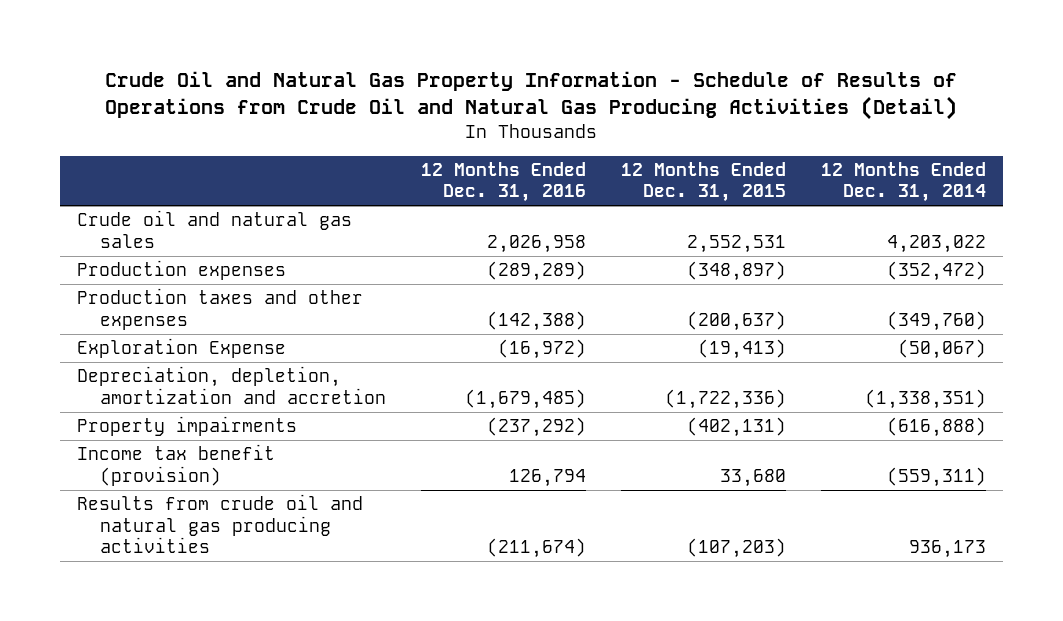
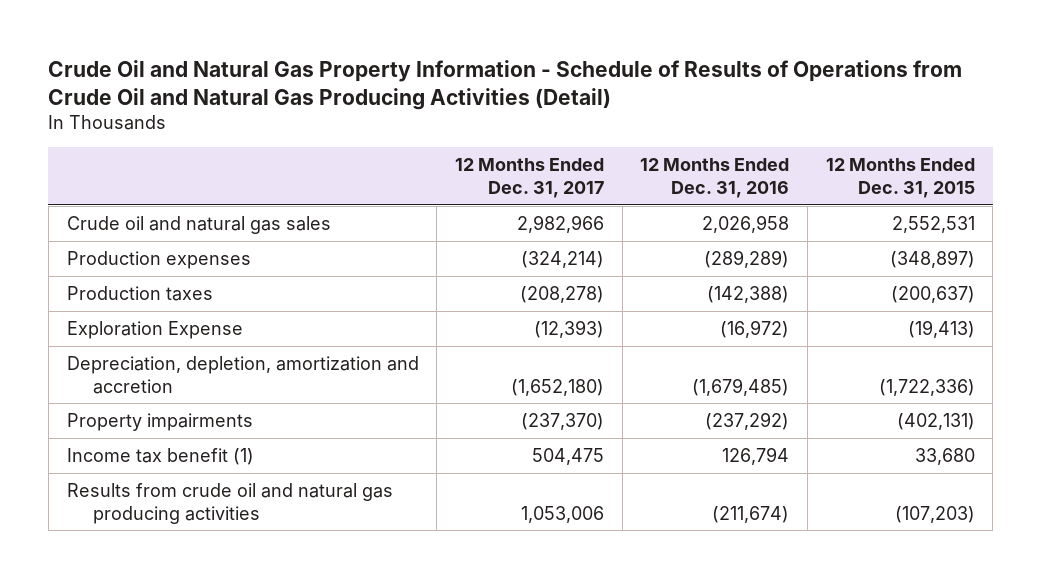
[820,161,986,203] 12 Months Ended Dec. 31, 2014 -> none
none -> [454,158,604,198] 12 Months Ended Dec. 31, 2017
[76,288,363,330] Production taxes and other expenses -> [66,286,213,302] Production taxes
[76,444,275,486] Income tax benefit (provision) -> [66,448,254,466] Income tax benefit (1)

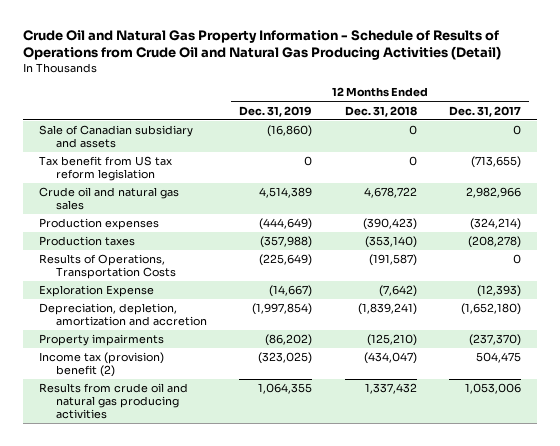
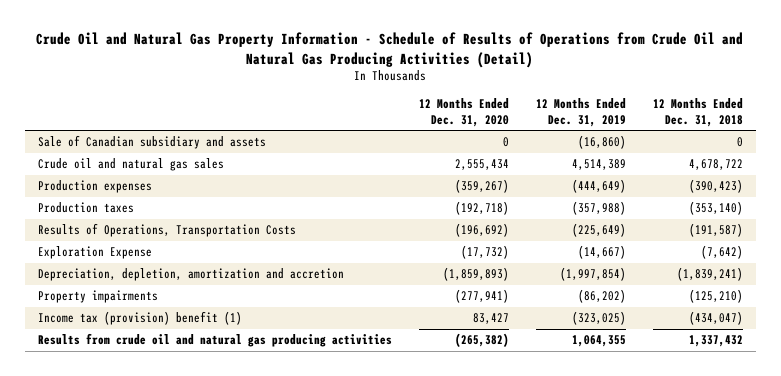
[449,105,522,117] Dec. 31, 2017 -> none
none -> [418,98,509,127] 12 Months Ended Dec. 31, 2020
[39,156,173,182] Tax benefit from US tax reform legislation -> none
[39,352,165,378] Income tax (provision) benefit (2) -> [38,311,243,326] Income tax (provision) benefit (1)

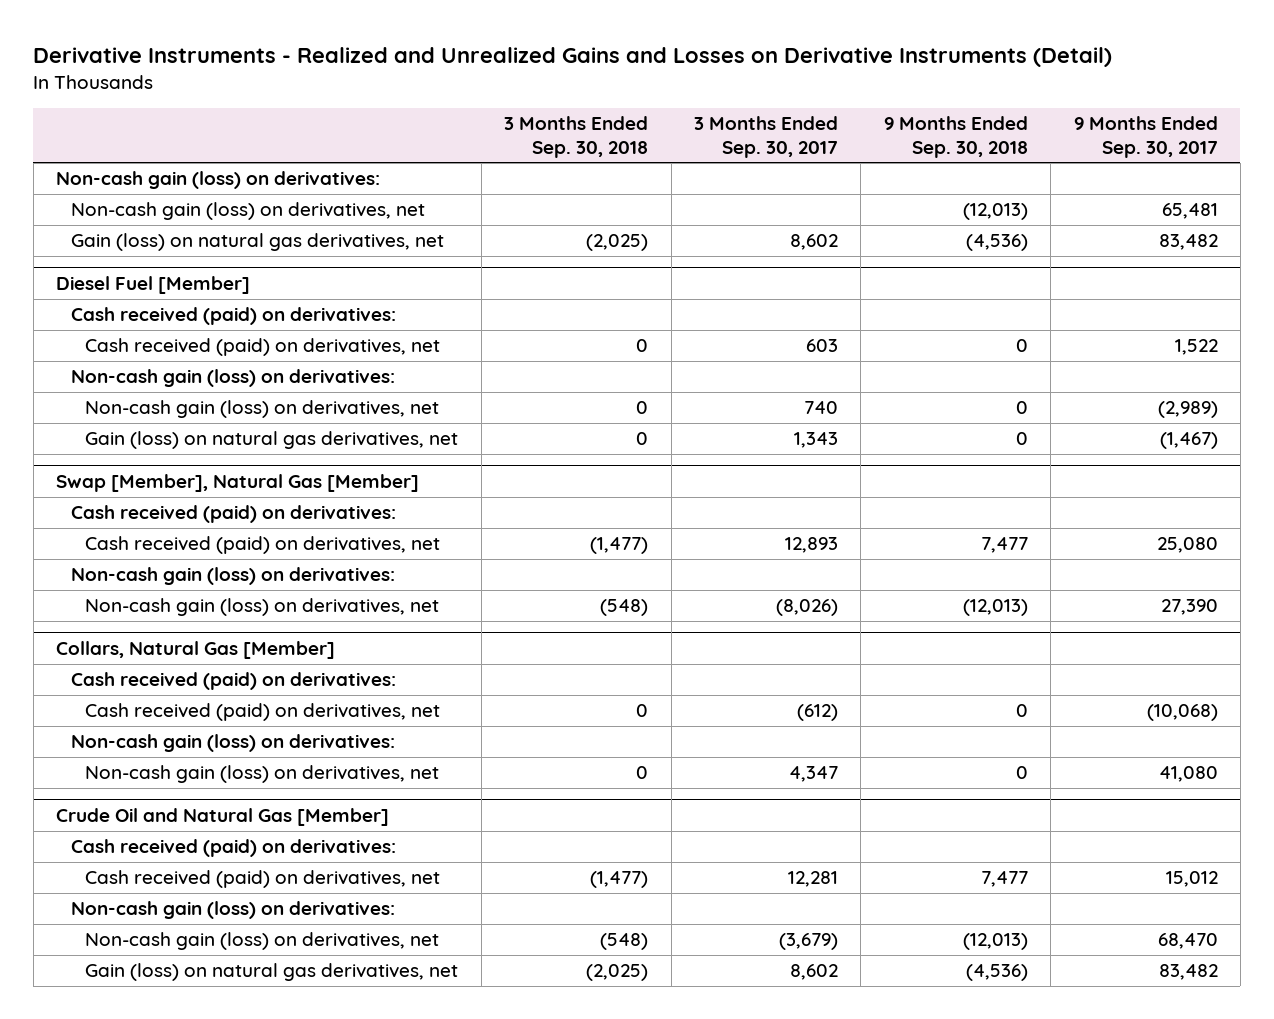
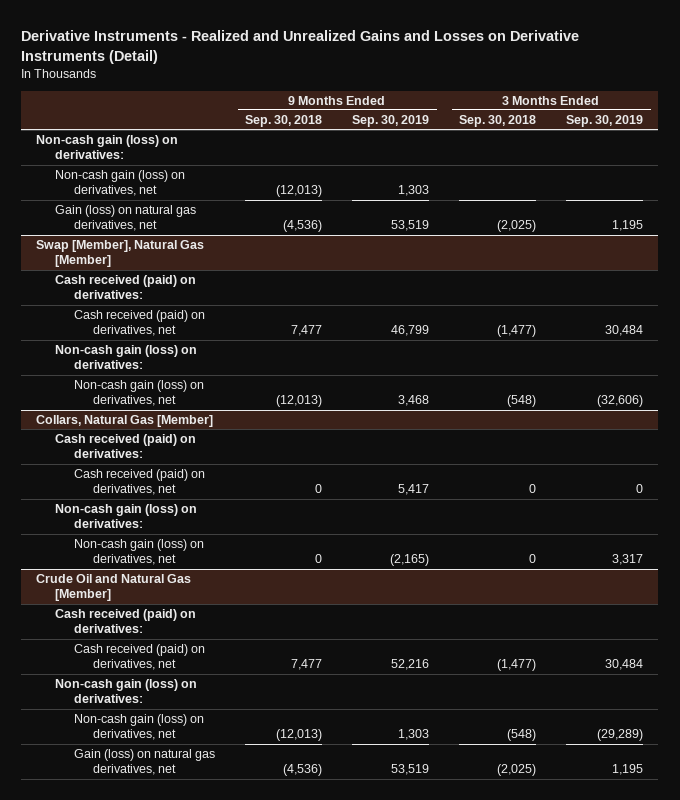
[693,116,838,158] 3 Months Ended Sep. 30, 2017 -> none
[1073,116,1218,158] 9 Months Ended Sep. 30, 2017 -> none
none -> [352,114,430,127] Sep. 30, 2019
none -> [566,114,644,127] Sep. 30, 2019
[56,275,251,294] Diesel Fuel [Member] -> none
[70,307,396,326] Cash received (paid) on derivatives: -> none
[85,338,441,357] Cash received (paid) on derivatives, net -> none
[70,369,395,388] Non-cash gain (loss) on derivatives: -> none
[85,400,440,419] Non-cash gain (loss) on derivatives, net -> none
[85,431,459,450] Gain (loss) on natural gas derivatives, net -> none

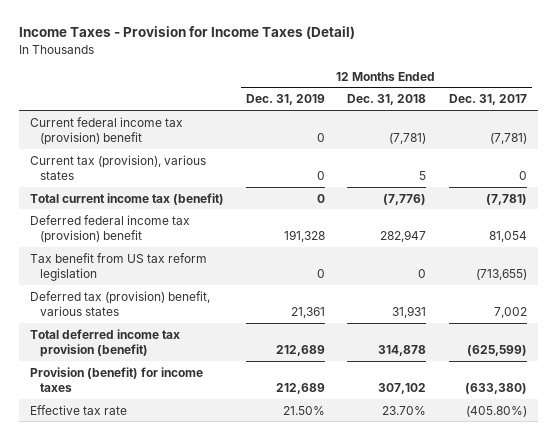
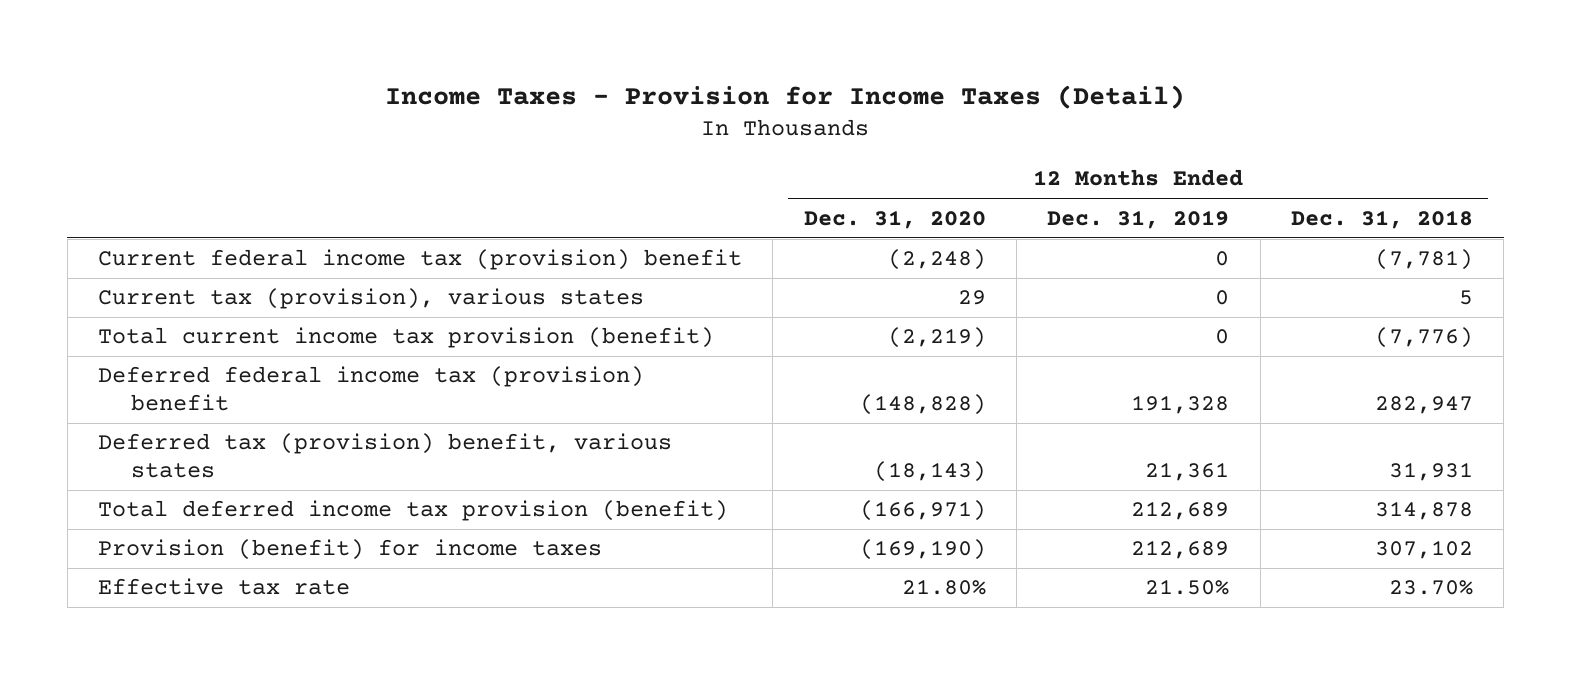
[448,94,527,106] Dec. 31, 2017 -> none
none -> [803,209,986,229] Dec. 31, 2020
[30,192,225,205] Total current income tax (benefit) -> [97,327,714,349] Total current income tax provision (benefit)
[30,252,208,281] Tax benefit from US tax reform legislation -> none

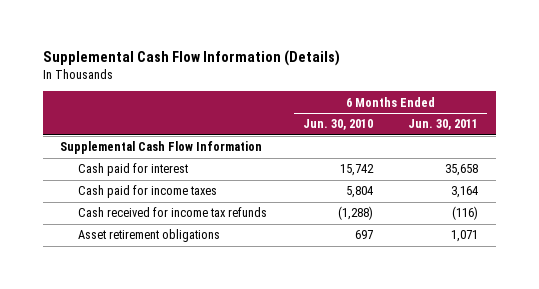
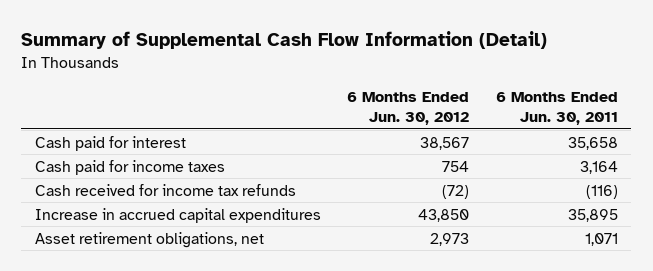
[42,50,340,67] Supplemental Cash Flow Information (Details) -> [21,31,548,50] Summary of Supplemental Cash Flow Information (Detail)
[302,119,373,131] Jun. 30, 2010 -> none
none -> [347,91,470,126] 6 Months Ended Jun. 30, 2012
[60,141,263,155] Supplemental Cash Flow Information -> none
none -> [34,207,321,223] Increase in accrued capital expenditures
[78,229,221,243] Asset retirement obligations -> [34,231,264,248] Asset retirement obligations, net

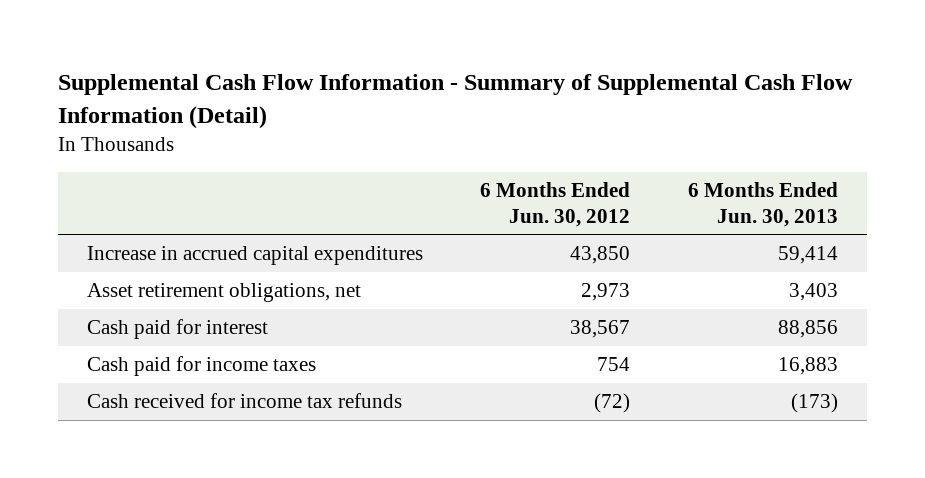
[21,31,548,50] Summary of Supplemental Cash Flow Information (Detail) -> [57,74,853,129] Supplemental Cash Flow Information - Summary of Supplemental Cash Flow Information (Detail)
[495,91,618,126] 6 Months Ended Jun. 30, 2011 -> none
none -> [688,181,839,227] 6 Months Ended Jun. 30, 2013
[34,207,321,223] Increase in accrued capital expenditures -> [86,246,423,266] Increase in accrued capital expenditures
[34,231,264,248] Asset retirement obligations, net -> [86,283,361,303] Asset retirement obligations, net

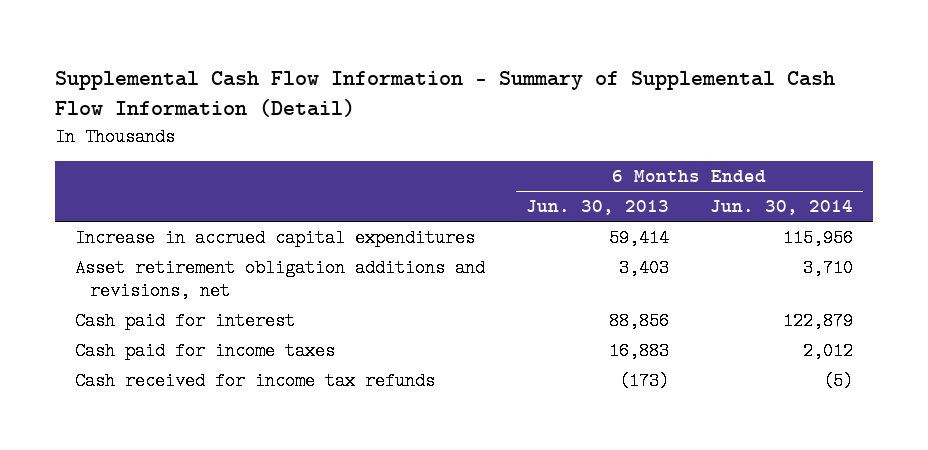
[480,181,631,227] 6 Months Ended Jun. 30, 2012 -> none
none -> [709,200,853,216] Jun. 30, 2014
[86,283,361,303] Asset retirement obligations, net -> [75,259,486,300] Asset retirement obligation additions and revisions, net

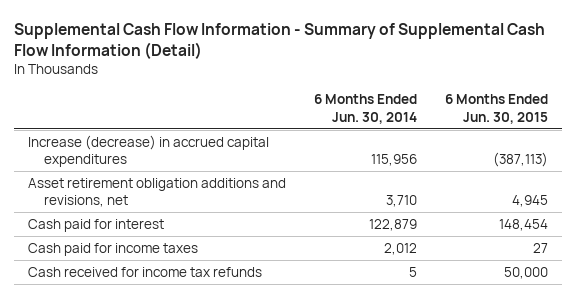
[525,200,669,216] Jun. 30, 2013 -> none
none -> [445,94,549,124] 6 Months Ended Jun. 30, 2015
[75,229,476,248] Increase in accrued capital expenditures -> [28,134,270,168] Increase (decrease) in accrued capital expenditures
[822,372,853,391] (5) -> [409,266,418,277] 5

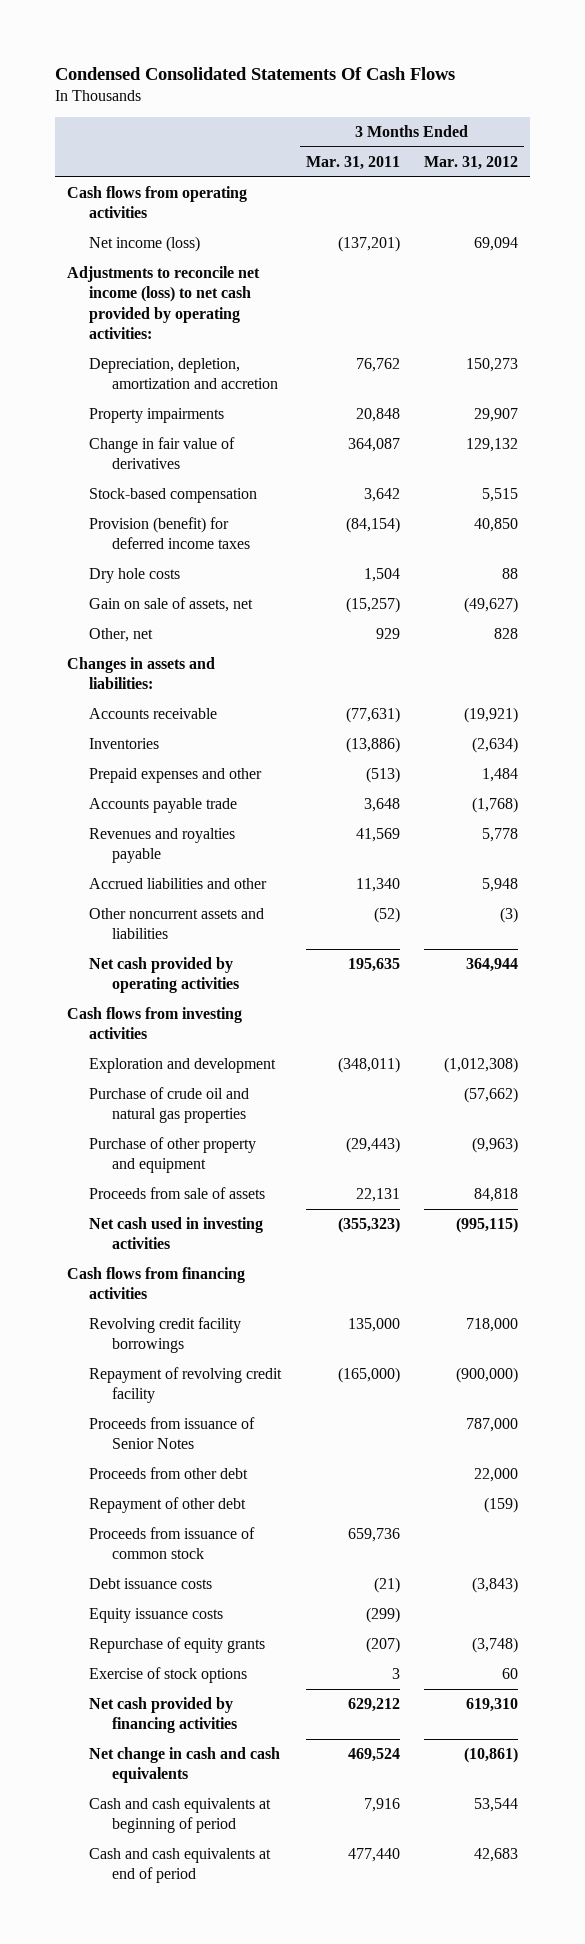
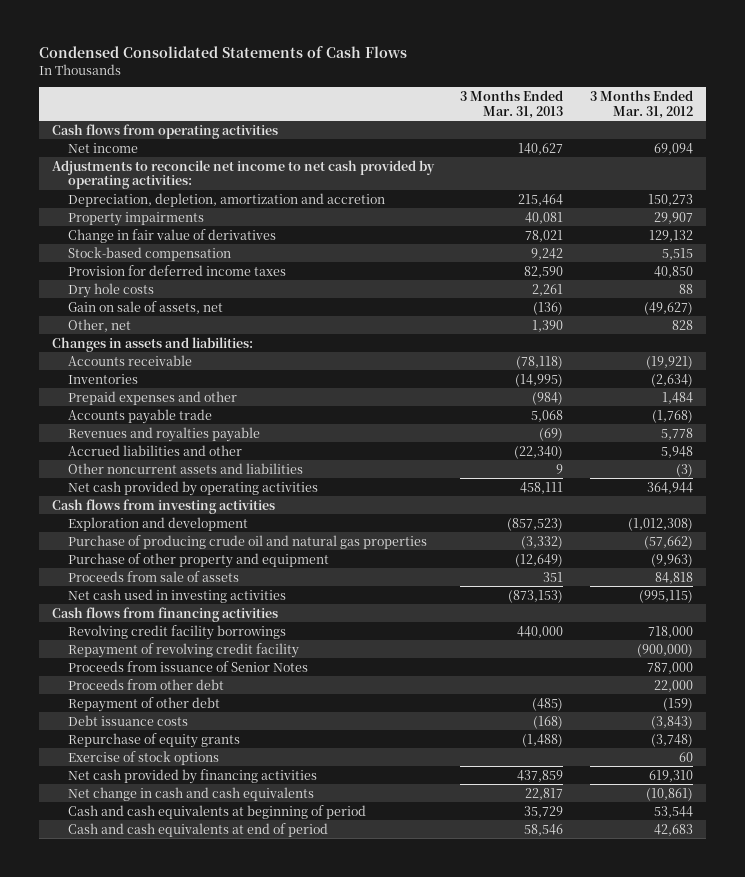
[54,66,455,80] Condensed Consolidated Statements Of Cash Flows -> [39,46,408,59] Condensed Consolidated Statements of Cash Flows
[305,156,400,171] Mar. 31, 2011 -> none
none -> [460,90,564,119] 3 Months Ended Mar. 31, 2013
[89,236,201,253] Net income (loss) -> [68,142,139,153] Net income
[66,266,260,340] Adjustments to reconcile net income (loss) to net cash provided by operating activities: -> [52,159,436,190] Adjustments to reconcile net income to net cash provided by operating activities:
[89,517,250,550] Provision (benefit) for deferred income taxes -> [68,264,287,276] Provision for deferred income taxes
[89,1087,250,1124] Purchase of crude oil and natural gas properties -> [68,534,428,549] Purchase of producing crude oil and natural gas properties
[89,1527,256,1560] Proceeds from issuance of common stock -> none
[89,1608,224,1624] Equity issuance costs -> none

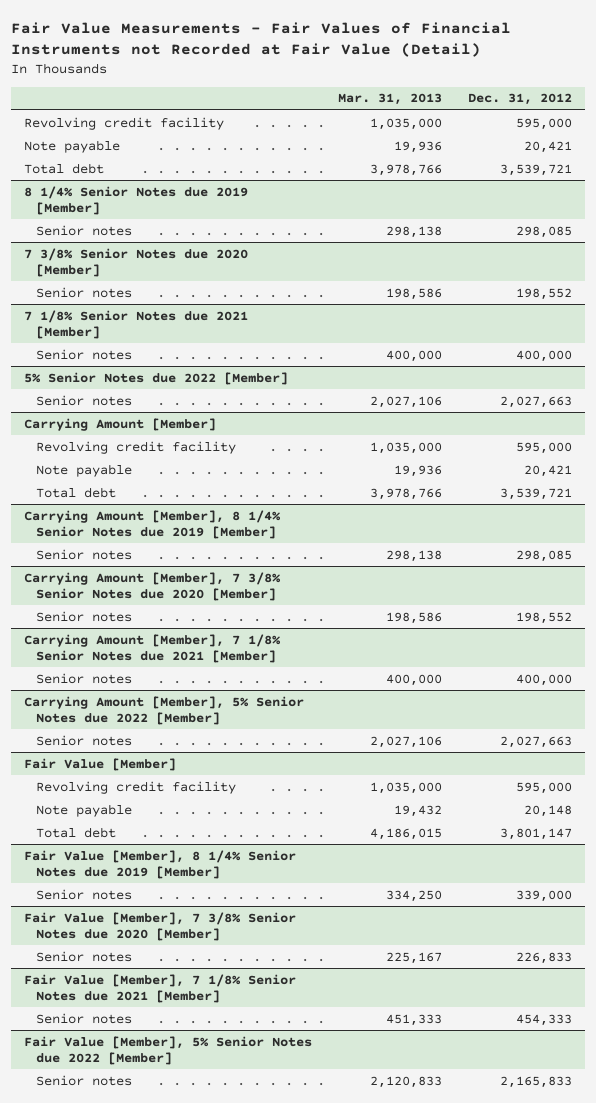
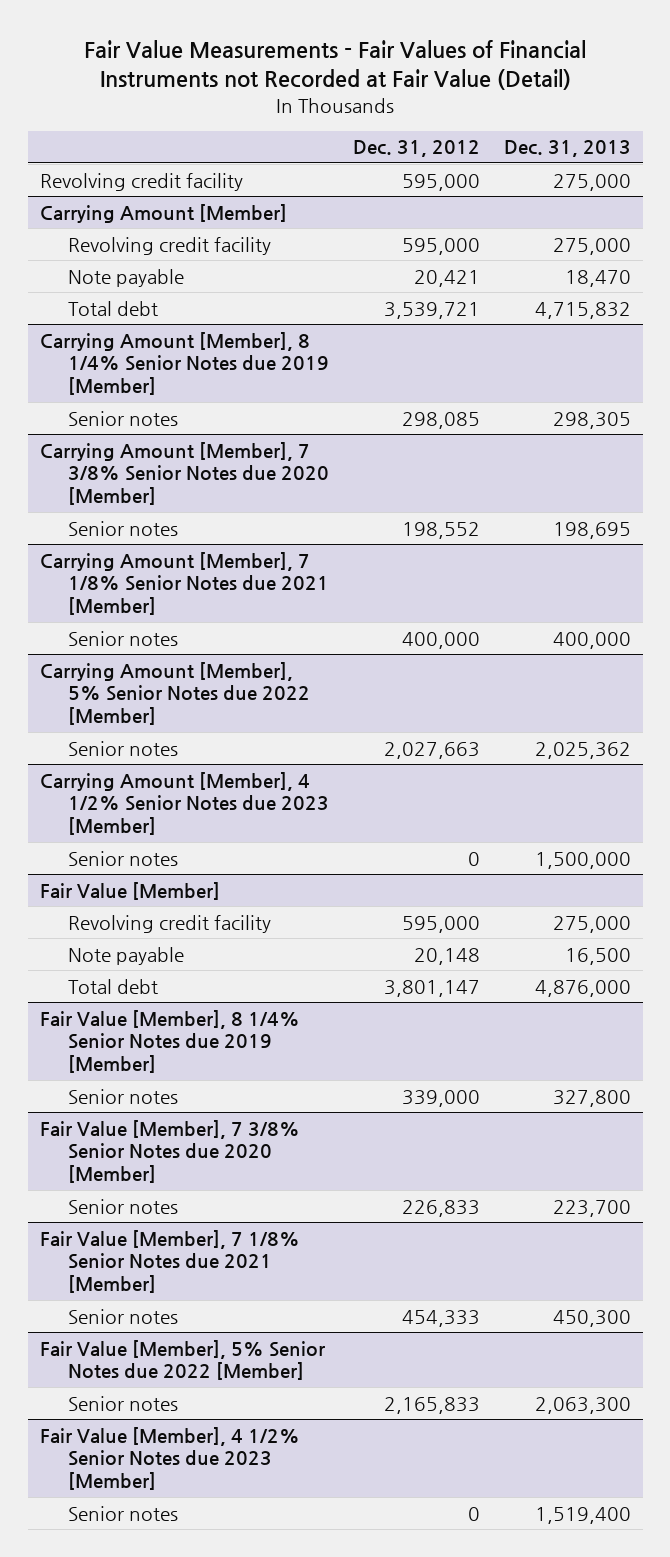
[338,93,443,106] Mar. 31, 2013 -> none
none -> [503,140,631,158] Dec. 31, 2013
[24,139,121,153] Note payable -> none
[24,162,105,174] Total debt -> none
[24,185,249,215] 8 1/4% Senior Notes due 2019 [Member] -> none
[35,224,132,236] Senior notes -> none
[24,247,249,277] 7 3/8% Senior Notes due 2020 [Member] -> none
[35,286,132,298] Senior notes -> none
[24,309,249,339] 7 1/8% Senior Notes due 2021 [Member] -> none
[35,348,132,360] Senior notes -> none
[24,371,289,385] 5% Senior Notes due 2022 [Member] -> none
[35,394,132,406] Senior notes -> none
none -> [39,771,330,836] Carrying Amount [Member], 4 1/2% Senior Notes due 2023 [Member]
none -> [68,850,179,866] Senior notes
none -> [39,1426,300,1491] Fair Value [Member], 4 1/2% Senior Notes due 2023 [Member]
none -> [68,1505,179,1521] Senior notes

